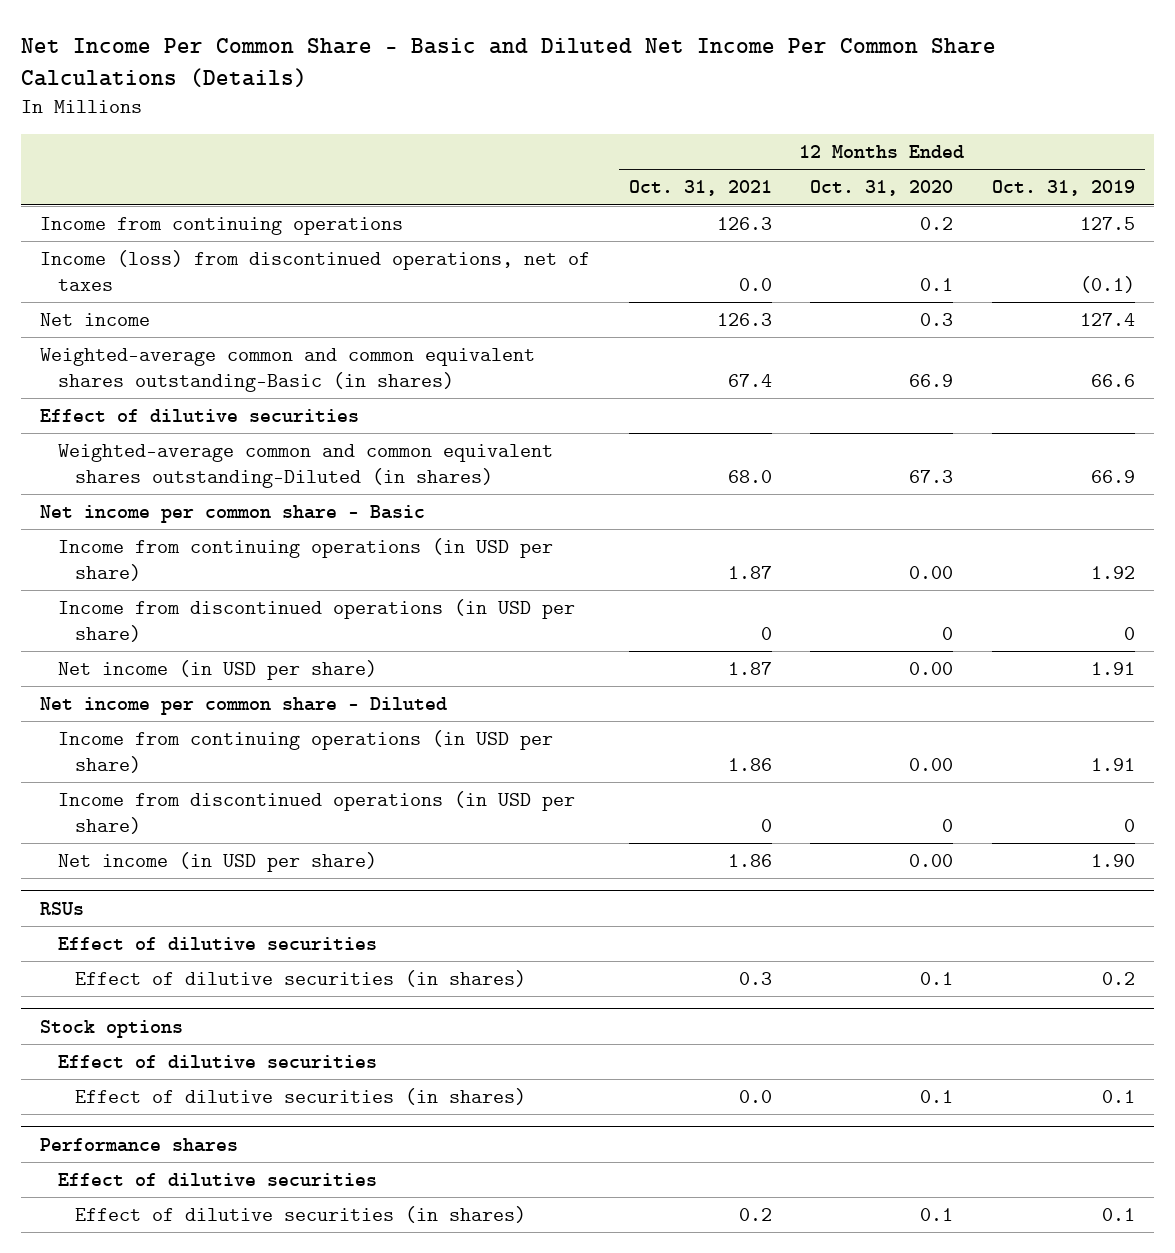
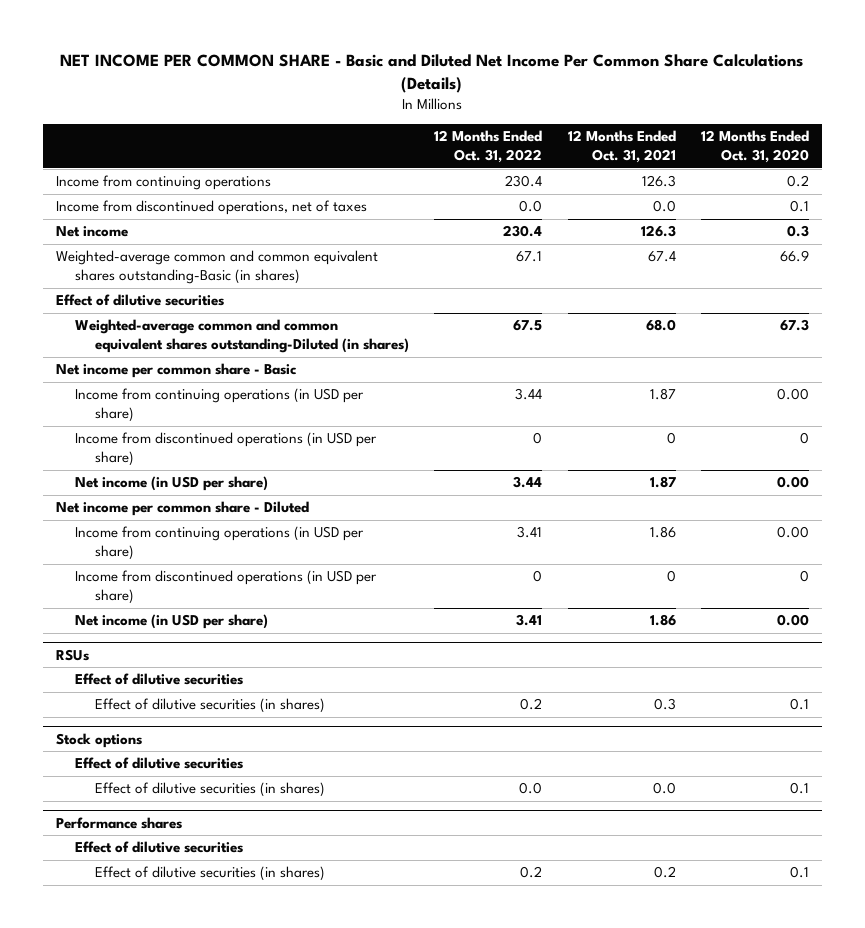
[20,38,996,88] Net Income Per Common Share - Basic and Diluted Net Income Per Common Share Calculations (Details) -> [60,53,804,93] NET INCOME PER COMMON SHARE - Basic and Diluted Net Income Per Common Share Calculations (Details)
[991,180,1135,197] Oct. 31, 2019 -> none
none -> [434,130,543,164] 12 Months Ended Oct. 31, 2022
[40,249,591,291] Income (loss) from discontinued operations, net of taxes -> [55,200,367,216] Income from discontinued operations, net of taxes

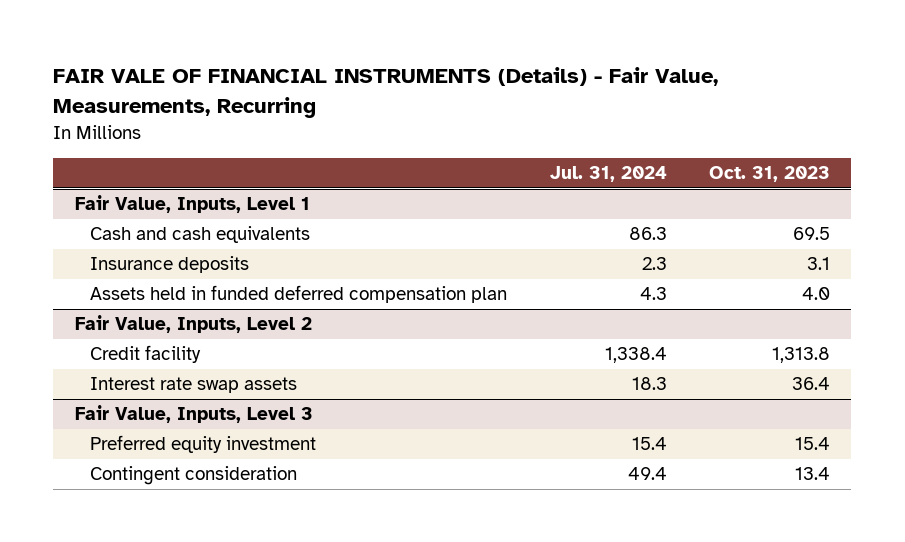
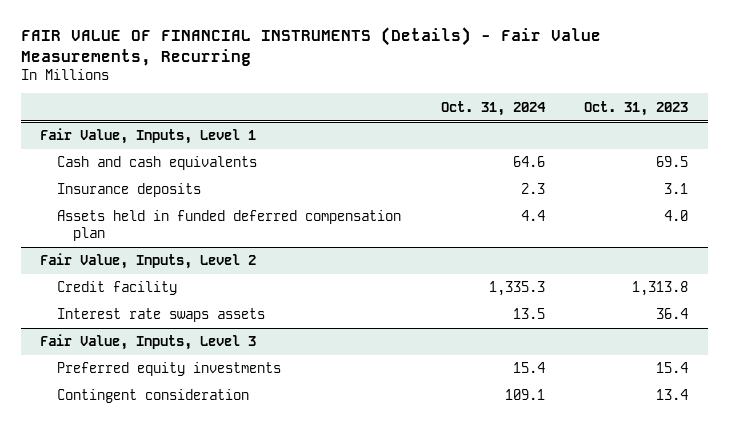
[53,67,719,118] FAIR VALE OF FINANCIAL INSTRUMENTS (Details) - Fair Value, Measurements, Recurring -> [20,27,601,66] FAIR VALUE OF FINANCIAL INSTRUMENTS (Details) - Fair Value Measurements, Recurring
[549,166,667,183] Jul. 31, 2024 -> none
none -> [440,100,546,116] Oct. 31, 2024
[90,377,298,394] Interest rate swap assets -> [56,308,265,323] Interest rate swaps assets
[90,435,317,454] Preferred equity investment -> [56,362,281,377] Preferred equity investments

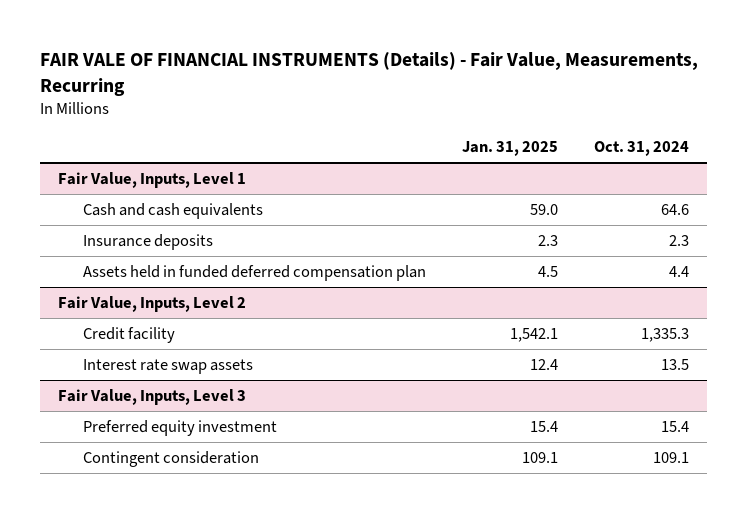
[20,27,601,66] FAIR VALUE OF FINANCIAL INSTRUMENTS (Details) - Fair Value Measurements, Recurring -> [39,51,698,96] FAIR VALE OF FINANCIAL INSTRUMENTS (Details) - Fair Value, Measurements, Recurring
[584,100,689,116] Oct. 31, 2023 -> none
none -> [461,141,558,157] Jan. 31, 2025
[56,308,265,323] Interest rate swaps assets -> [82,359,253,375] Interest rate swap assets
[56,362,281,377] Preferred equity investments -> [82,420,277,437] Preferred equity investment

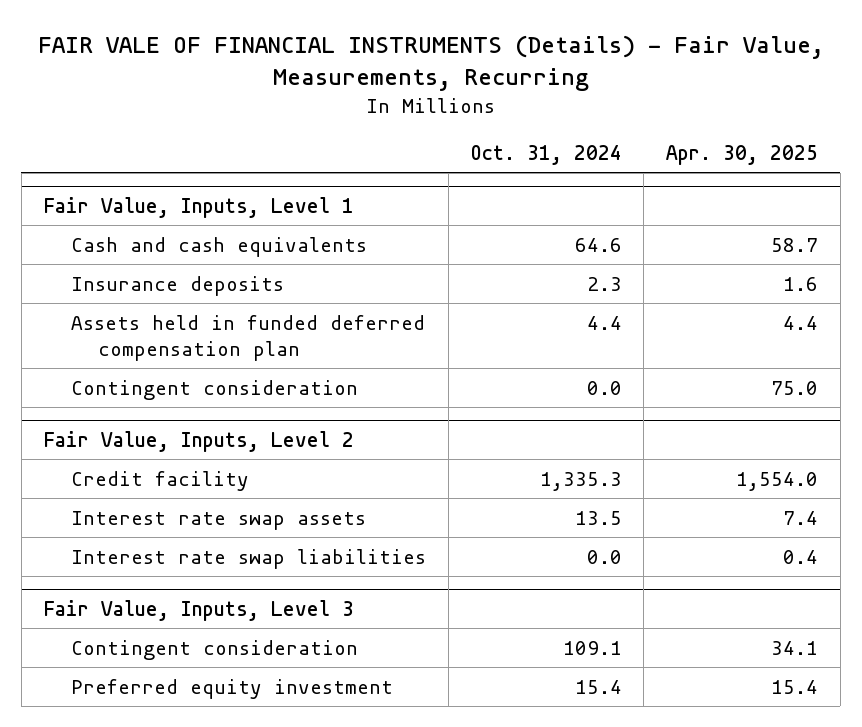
[461,141,558,157] Jan. 31, 2025 -> none
none -> [666,145,819,166] Apr. 30, 2025
none -> [70,379,358,400] Contingent consideration
none -> [70,548,426,569] Interest rate swap liabilities
[82,420,277,437] Preferred equity investment -> [70,678,393,699] Preferred equity investment

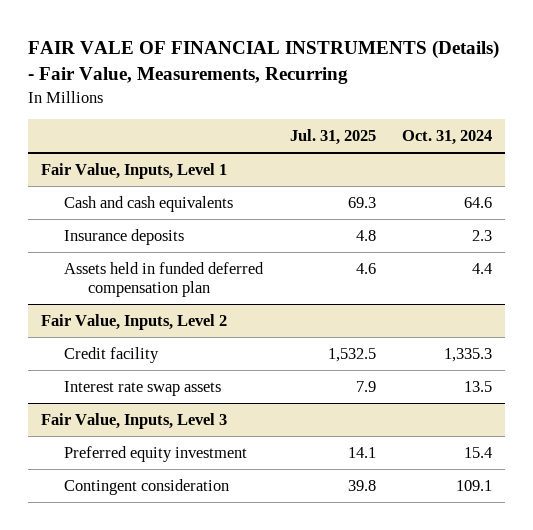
[666,145,819,166] Apr. 30, 2025 -> none
none -> [289,129,376,146] Jul. 31, 2025
[70,379,358,400] Contingent consideration -> none
[70,548,426,569] Interest rate swap liabilities -> none
[70,639,358,660] Contingent consideration -> [64,478,230,495] Contingent consideration

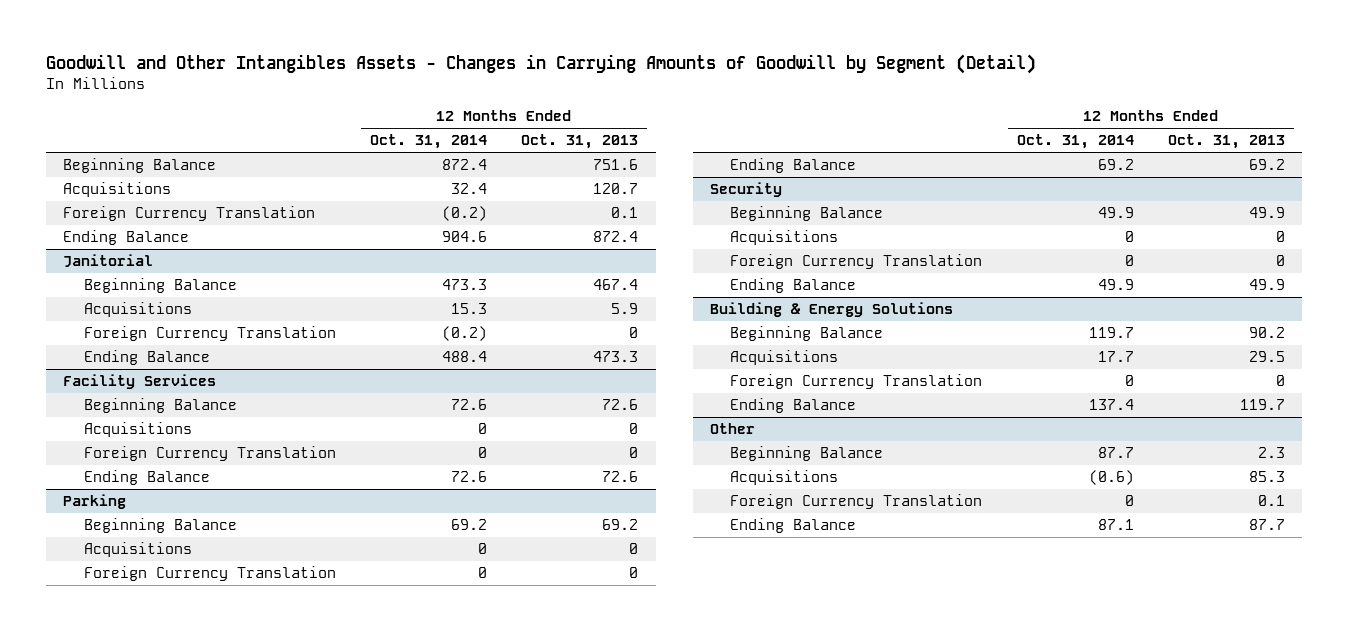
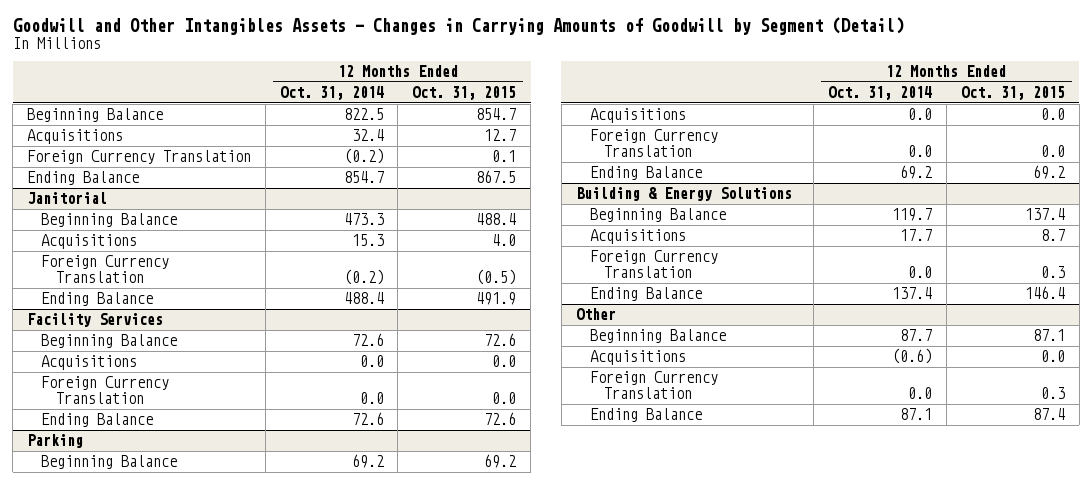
[521,134,639,150] Oct. 31, 2013 -> none
none -> [412,85,517,100] Oct. 31, 2015
[442,159,488,171] 872.4 -> [343,108,384,121] 822.5
[442,231,488,243] 904.6 -> [343,171,384,184] 854.7
[478,423,488,435] 0 -> [359,355,384,368] 0.0
[478,447,488,459] 0 -> [359,392,384,405] 0.0
[478,543,488,555] 0 -> [908,108,933,121] 0.0
[478,567,488,579] 0 -> [908,145,933,158] 0.0
[709,182,782,198] Security -> none
[730,206,884,222] Beginning Balance -> none
[730,230,839,246] Acquisitions -> none
[730,254,983,270] Foreign Currency Translation -> none
[730,278,857,294] Ending Balance -> none
[1124,375,1134,387] 0 -> [908,266,933,279] 0.0
[1124,495,1134,507] 0 -> [908,387,933,400] 0.0

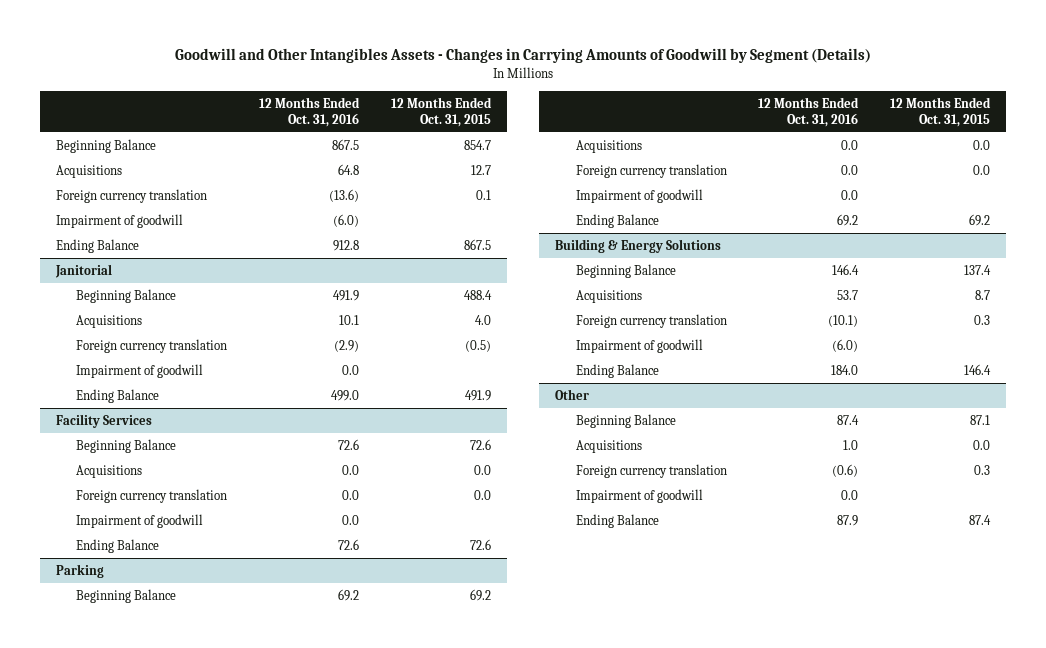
[12,16,904,35] Goodwill and Other Intangibles Assets - Changes in Carrying Amounts of Goodwill by Segment (Detail) -> [174,48,871,64] Goodwill and Other Intangibles Assets - Changes in Carrying Amounts of Goodwill by Segment (Details)
[279,85,384,100] Oct. 31, 2014 -> none
none -> [259,96,361,127] 12 Months Ended Oct. 31, 2016
[27,150,252,165] Foreign Currency Translation -> [55,188,207,203] Foreign currency translation
none -> [55,213,183,228] Impairment of goodwill
[41,255,170,284] Foreign Currency Translation -> [76,338,228,353] Foreign currency translation
none -> [76,363,204,378] Impairment of goodwill
[41,376,170,405] Foreign Currency Translation -> [76,488,228,503] Foreign currency translation
none -> [76,513,204,528] Impairment of goodwill
[589,129,718,158] Foreign Currency Translation -> [575,163,727,178] Foreign currency translation
none -> [575,188,703,203] Impairment of goodwill
[589,250,718,279] Foreign Currency Translation -> [575,313,727,328] Foreign currency translation
none -> [575,338,703,353] Impairment of goodwill
[589,371,718,400] Foreign Currency Translation -> [575,463,727,478] Foreign currency translation
none -> [575,488,703,503] Impairment of goodwill

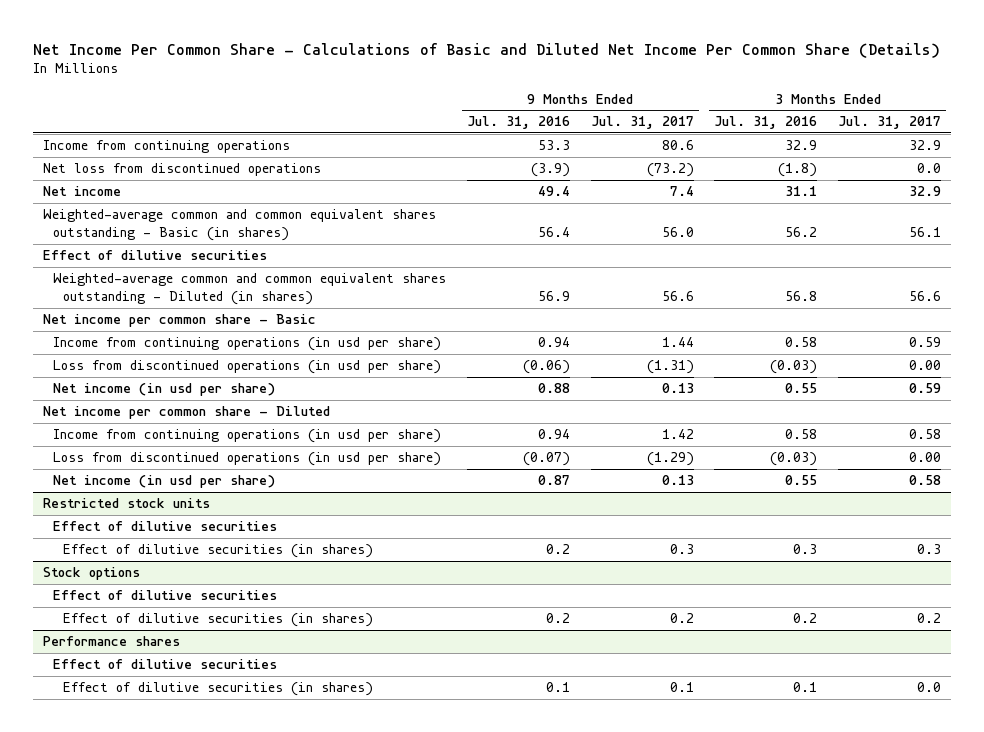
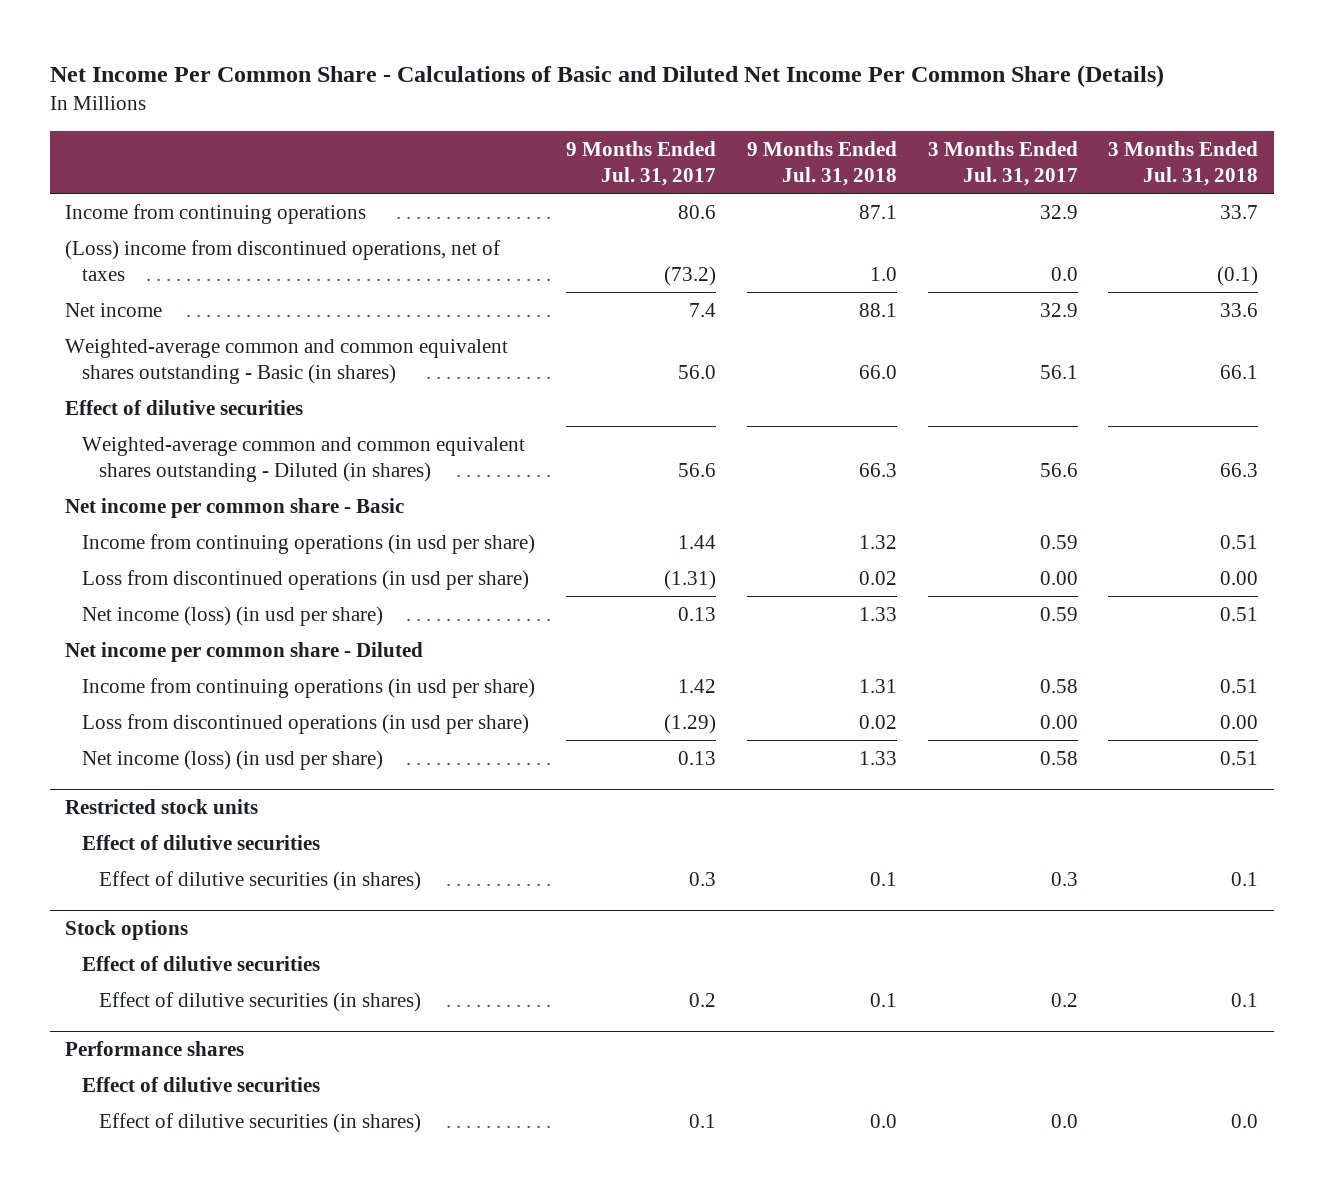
[466,116,570,130] Jul. 31, 2016 -> none
[714,116,818,130] Jul. 31, 2016 -> none
none -> [746,140,897,186] 9 Months Ended Jul. 31, 2018
none -> [1108,140,1259,186] 3 Months Ended Jul. 31, 2018
[43,163,322,177] Net loss from discontinued operations -> [65,239,501,282] (Loss) income from discontinued operations, net of taxes
[53,383,276,397] Net income (in usd per share) -> [82,605,384,626] Net income (loss) (in usd per share)
[53,475,276,489] Net income (in usd per share) -> [82,749,384,770] Net income (loss) (in usd per share)

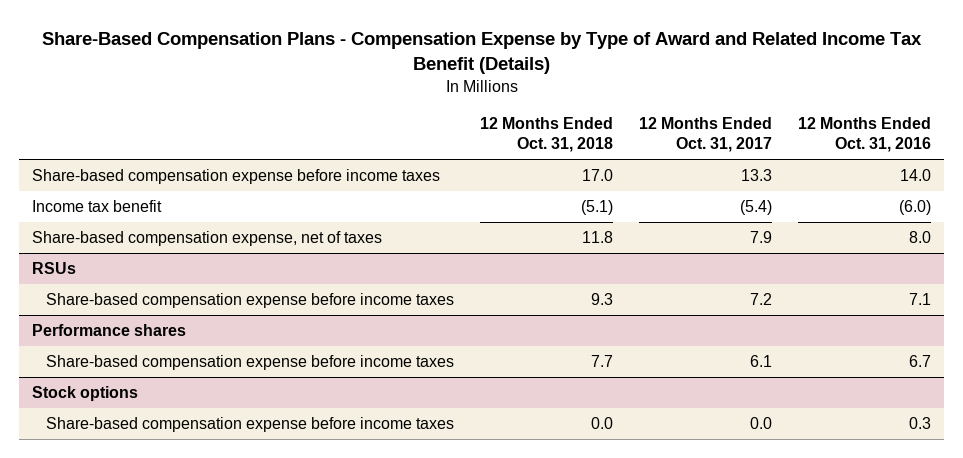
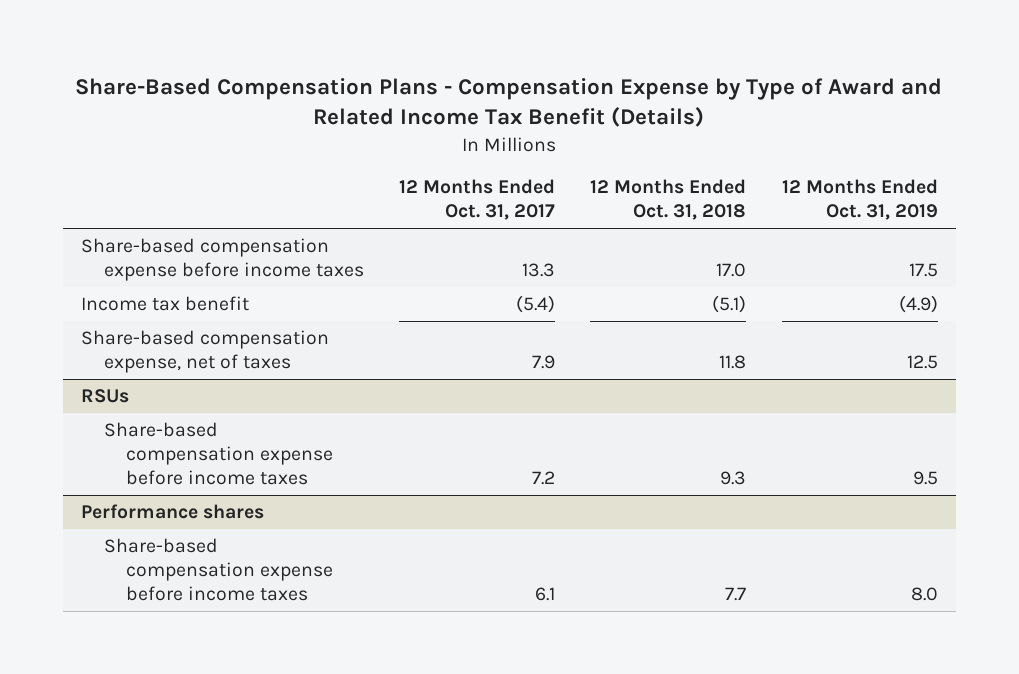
[797,117,931,153] 12 Months Ended Oct. 31, 2016 -> none
none -> [781,179,938,221] 12 Months Ended Oct. 31, 2019
[32,386,139,402] Stock options -> none
[45,417,454,433] Share-based compensation expense before income taxes -> none

